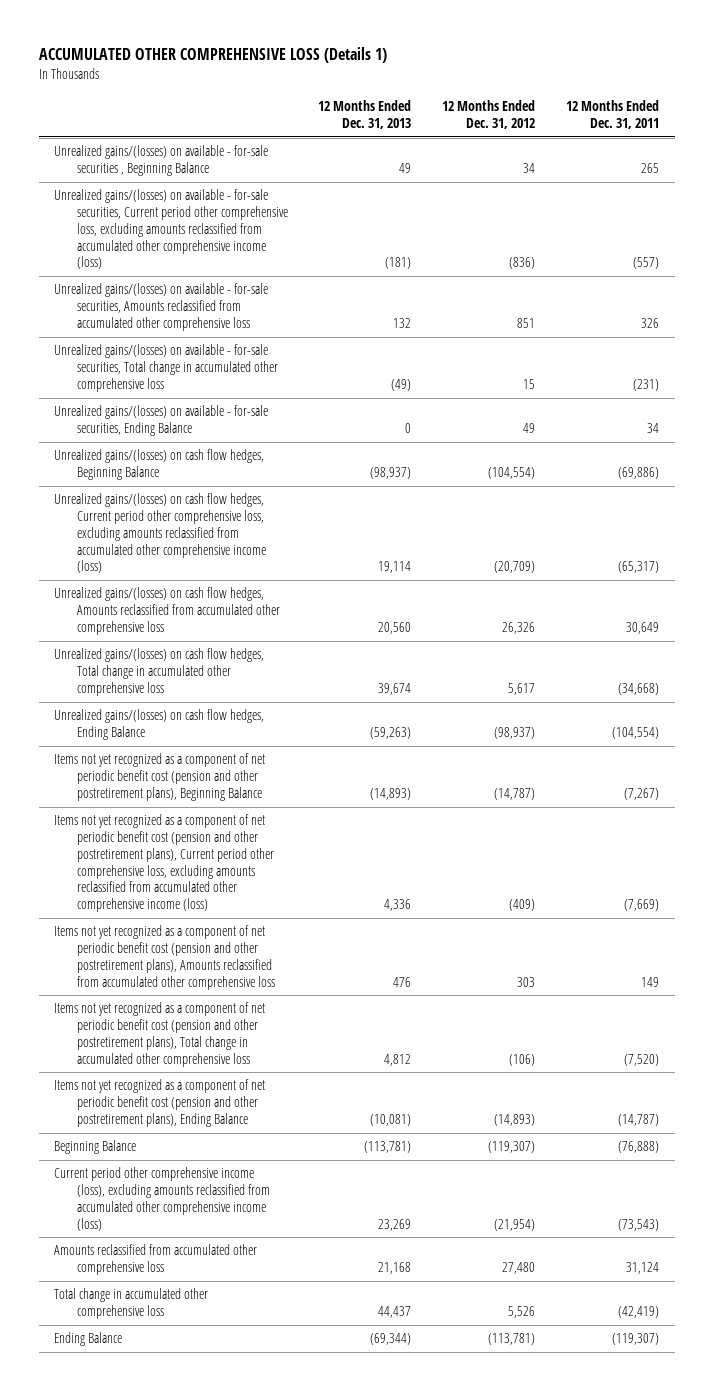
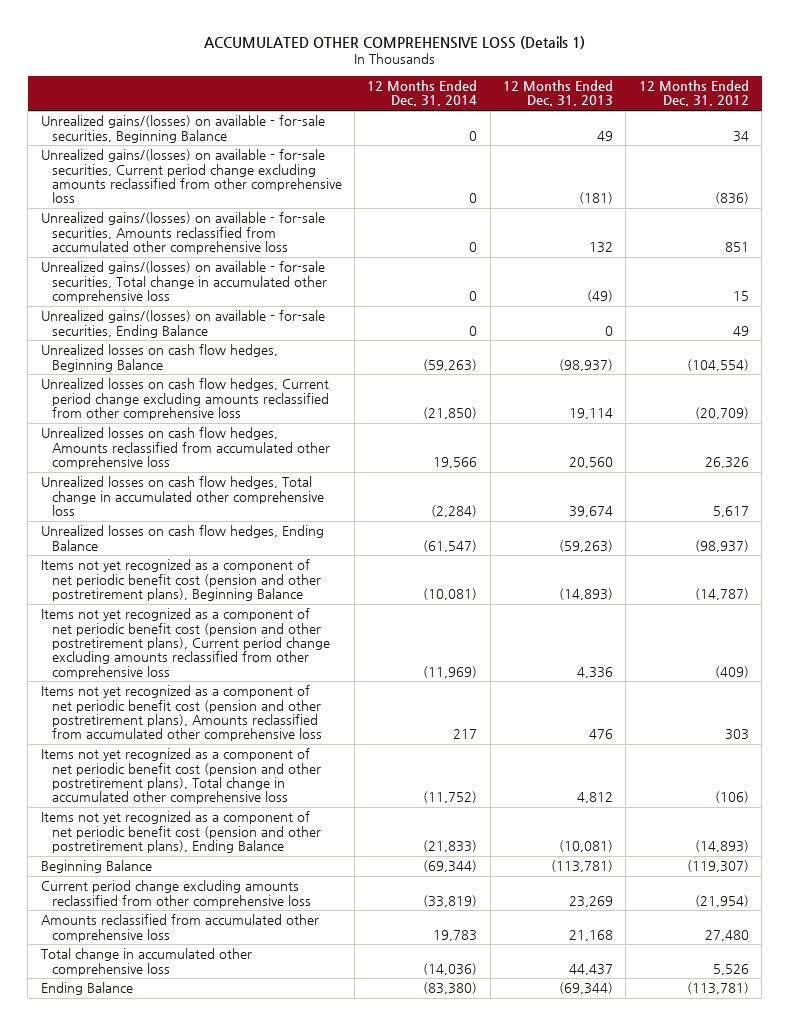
[566,100,660,130] 12 Months Ended Dec. 31, 2011 -> none
none -> [367,80,478,107] 12 Months Ended Dec. 31, 2014
[54,145,269,177] Unrealized gains/(losses) on available - for-sale securities , Beginning Balance -> [40,115,325,143] Unrealized gains/(losses) on available - for-sale securities, Beginning Balance
[54,189,288,270] Unrealized gains/(losses) on available - for-sale securities, Current period other comprehensive loss, excluding amounts reclassified from accumulated other comprehensive income (loss) -> [40,149,342,204] Unrealized gains/(losses) on available - for-sale securities, Current period change excluding amounts reclassified from other comprehensive loss
[54,449,265,481] Unrealized gains/(losses) on cash flow hedges, Beginning Balance -> [40,344,278,372] Unrealized losses on cash flow hedges, Beginning Balance
[54,493,266,574] Unrealized gains/(losses) on cash flow hedges, Current period other comprehensive loss, excluding amounts reclassified from accumulated other comprehensive income (loss) -> [40,378,329,421] Unrealized losses on cash flow hedges, Current period change excluding amounts reclassified from other comprehensive loss
[54,587,280,635] Unrealized gains/(losses) on cash flow hedges, Amounts reclassified from accumulated other comprehensive loss -> [40,427,330,470] Unrealized losses on cash flow hedges, Amounts reclassified from accumulated other comprehensive loss
[54,648,265,696] Unrealized gains/(losses) on cash flow hedges, Total change in accumulated other comprehensive loss -> [40,476,324,517] Unrealized losses on cash flow hedges, Total change in accumulated other comprehensive loss
[54,709,265,741] Unrealized gains/(losses) on cash flow hedges, Ending Balance -> [40,525,324,551] Unrealized losses on cash flow hedges, Ending Balance
[54,814,274,913] Items not yet recognized as a component of net periodic benefit cost (pension and other postretirement plans), Current period other comprehensive loss, excluding amounts reclassified from accumulated other comprehensive income (loss) -> [40,608,330,679] Items not yet recognized as a component of net periodic benefit cost (pension and other postretirement plans), Current period change excluding amounts reclassified from other comprehensive loss
[54,1167,270,1231] Current period other comprehensive income (loss), excluding amounts reclassified from accumulated other comprehensive income (loss) -> [40,880,311,908] Current period change excluding amounts reclassified from other comprehensive loss

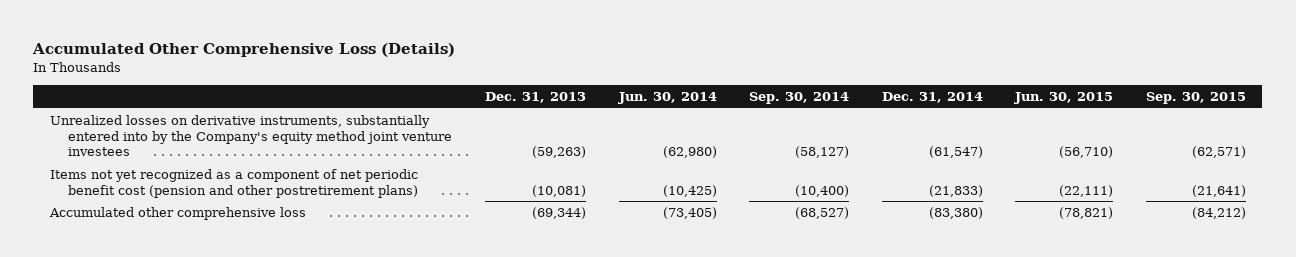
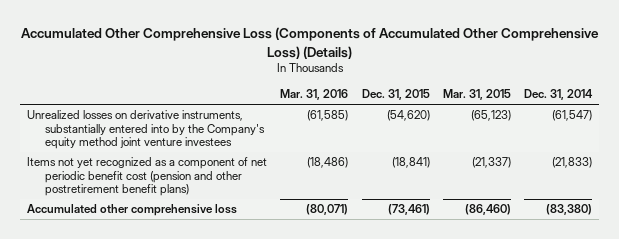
[32,42,456,57] Accumulated Other Comprehensive Loss (Details) -> [20,27,599,59] Accumulated Other Comprehensive Loss (Components of Accumulated Other Comprehensive Loss) (Details)
[485,92,587,104] Dec. 31, 2013 -> none
[617,92,717,105] Jun. 30, 2014 -> none
[749,92,850,105] Sep. 30, 2014 -> none
[1014,92,1114,105] Jun. 30, 2015 -> none
[1145,92,1246,105] Sep. 30, 2015 -> none
none -> [280,89,349,101] Mar. 31, 2016
none -> [361,89,430,101] Dec. 31, 2015
none -> [442,89,511,101] Mar. 31, 2015
[49,169,419,198] Items not yet recognized as a component of net periodic benefit cost (pension and other postretirement plans) -> [27,157,268,197] Items not yet recognized as a component of net periodic benefit cost (pension and other postretirement benefit plans)

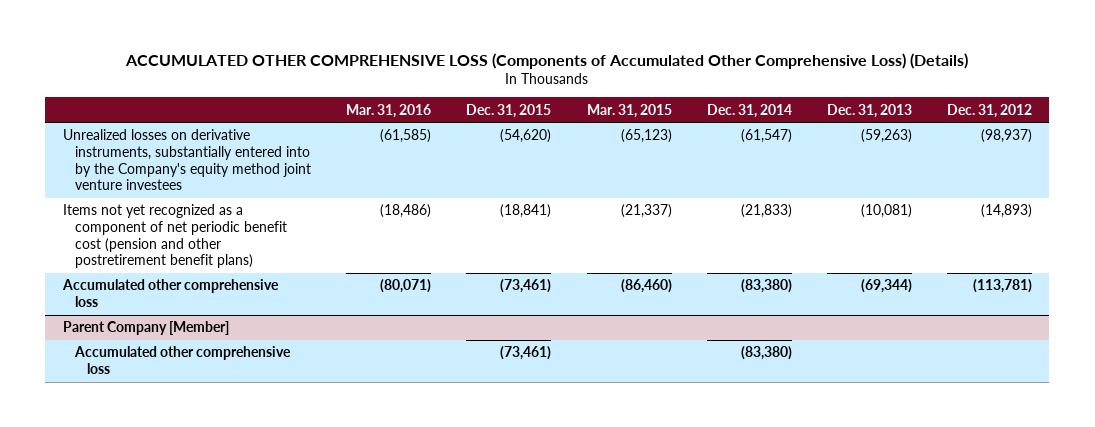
[20,27,599,59] Accumulated Other Comprehensive Loss (Components of Accumulated Other Comprehensive Loss) (Details) -> [125,53,969,70] ACCUMULATED OTHER COMPREHENSIVE LOSS (Components of Accumulated Other Comprehensive Loss) (Details)
none -> [826,103,912,118] Dec. 31, 2013
none -> [946,103,1032,118] Dec. 31, 2012
none -> [62,321,229,336] Parent Company [Member]
none -> [74,346,292,375] Accumulated other comprehensive loss

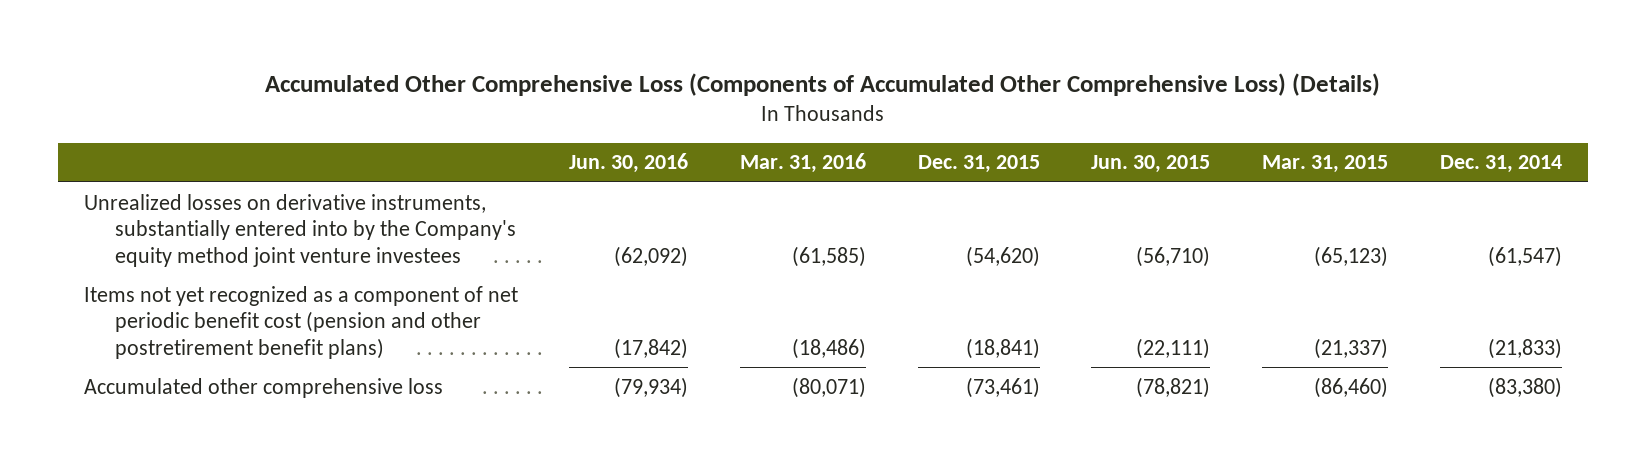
[125,53,969,70] ACCUMULATED OTHER COMPREHENSIVE LOSS (Components of Accumulated Other Comprehensive Loss) (Details) -> [264,72,1380,96] Accumulated Other Comprehensive Loss (Components of Accumulated Other Comprehensive Loss) (Details)
[826,103,912,118] Dec. 31, 2013 -> none
[946,103,1032,118] Dec. 31, 2012 -> none
none -> [569,153,689,174] Jun. 30, 2016
none -> [1091,155,1211,174] Jun. 30, 2015
[62,321,229,336] Parent Company [Member] -> none
[74,346,292,375] Accumulated other comprehensive loss -> none

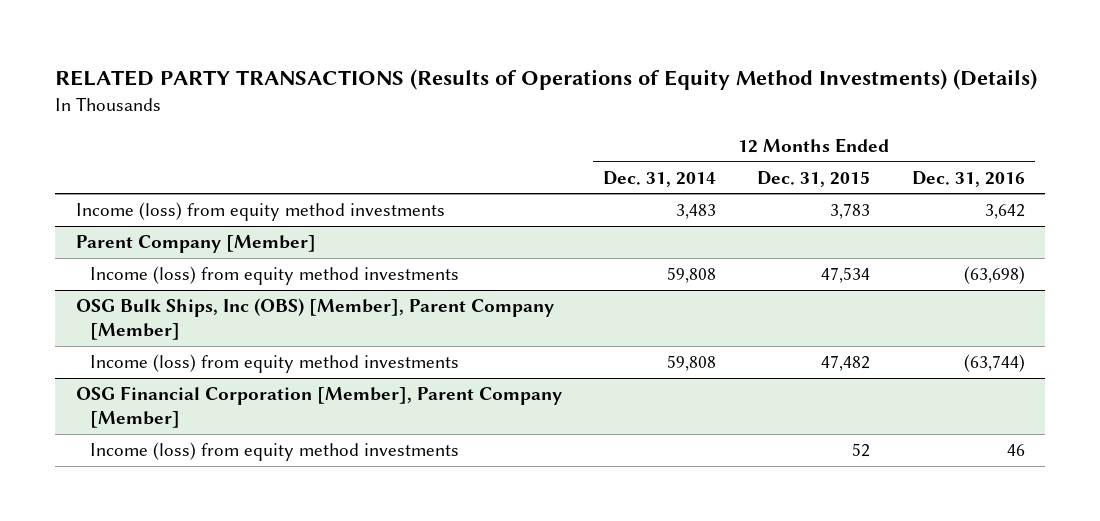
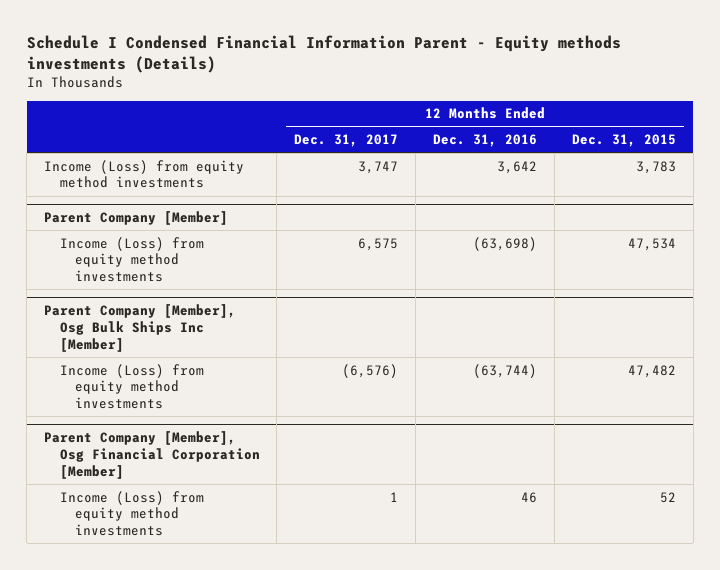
[54,68,1037,90] RELATED PARTY TRANSACTIONS (Results of Operations of Equity Method Investments) (Details) -> [26,34,621,73] Schedule I Condensed Financial Information Parent - Equity methods investments (Details)
[602,170,716,187] Dec. 31, 2014 -> none
none -> [294,133,399,147] Dec. 31, 2017
[75,202,445,222] Income (loss) from equity method investments -> [44,159,245,189] Income (Loss) from equity method investments
[90,266,460,286] Income (loss) from equity method investments -> [59,236,204,283] Income (Loss) from equity method investments
[75,298,554,341] OSG Bulk Ships, Inc (OBS) [Member], Parent Company [Member] -> [44,304,237,352] Parent Company [Member], Osg Bulk Ships Inc [Member]
[90,354,460,374] Income (loss) from equity method investments -> [59,363,204,410] Income (Loss) from equity method investments
[75,386,562,429] OSG Financial Corporation [Member], Parent Company [Member] -> [44,431,260,479] Parent Company [Member], Osg Financial Corporation [Member]
[90,442,460,462] Income (loss) from equity method investments -> [59,490,204,537] Income (Loss) from equity method investments

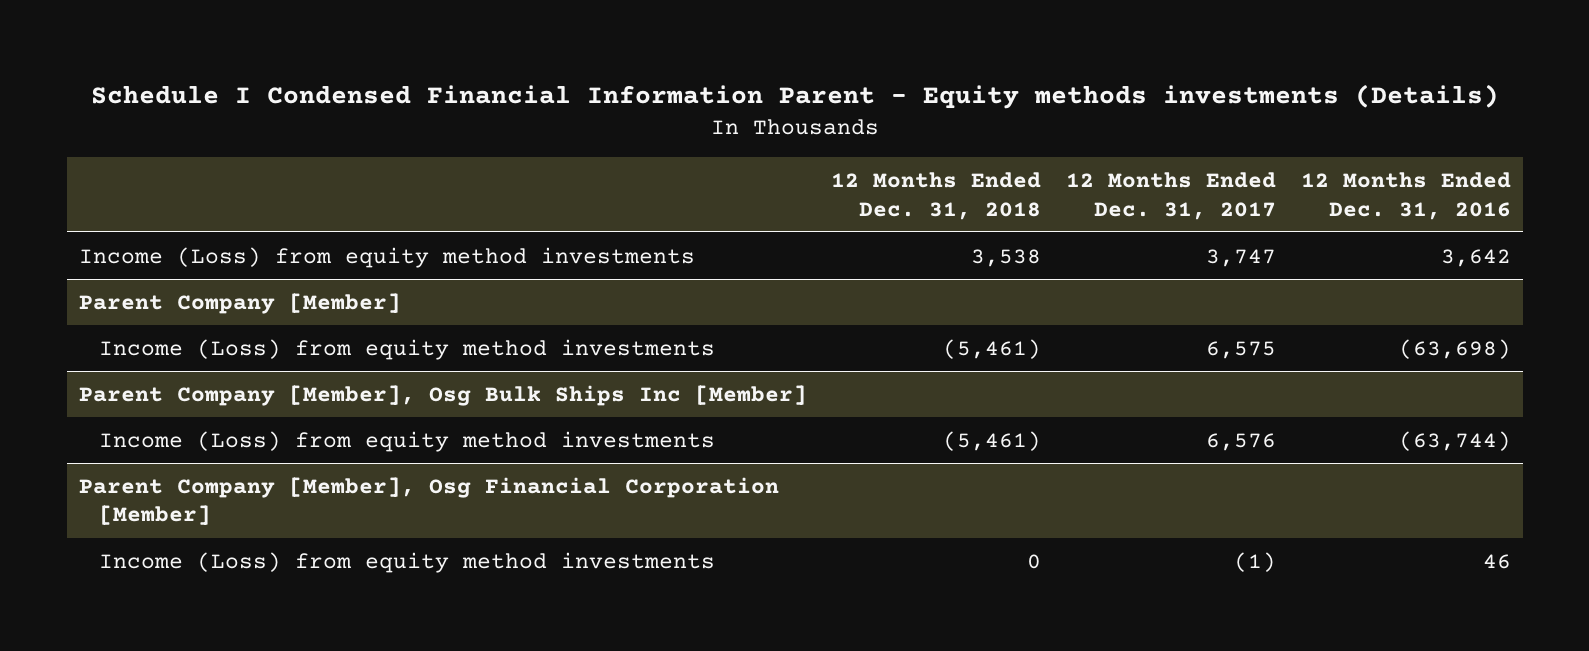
[571,133,676,147] Dec. 31, 2015 -> none
none -> [831,171,1042,220] 12 Months Ended Dec. 31, 2018
[342,363,399,378] (6,576) -> [1205,432,1276,451] 6,576
[390,491,399,502] 1 -> [1233,551,1276,572] (1)

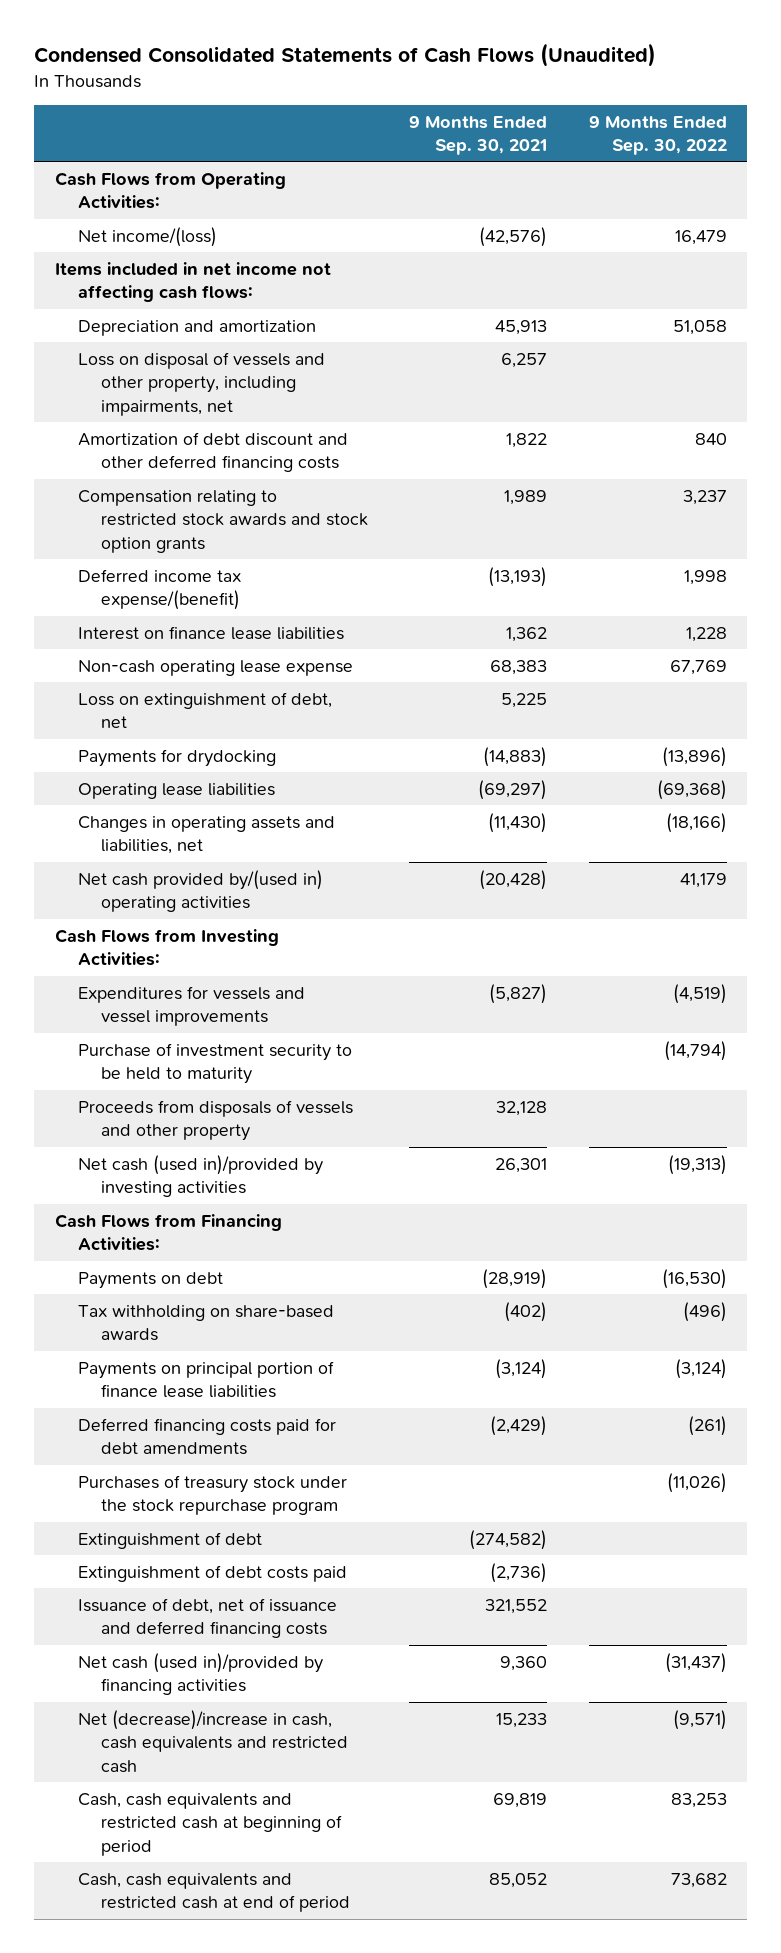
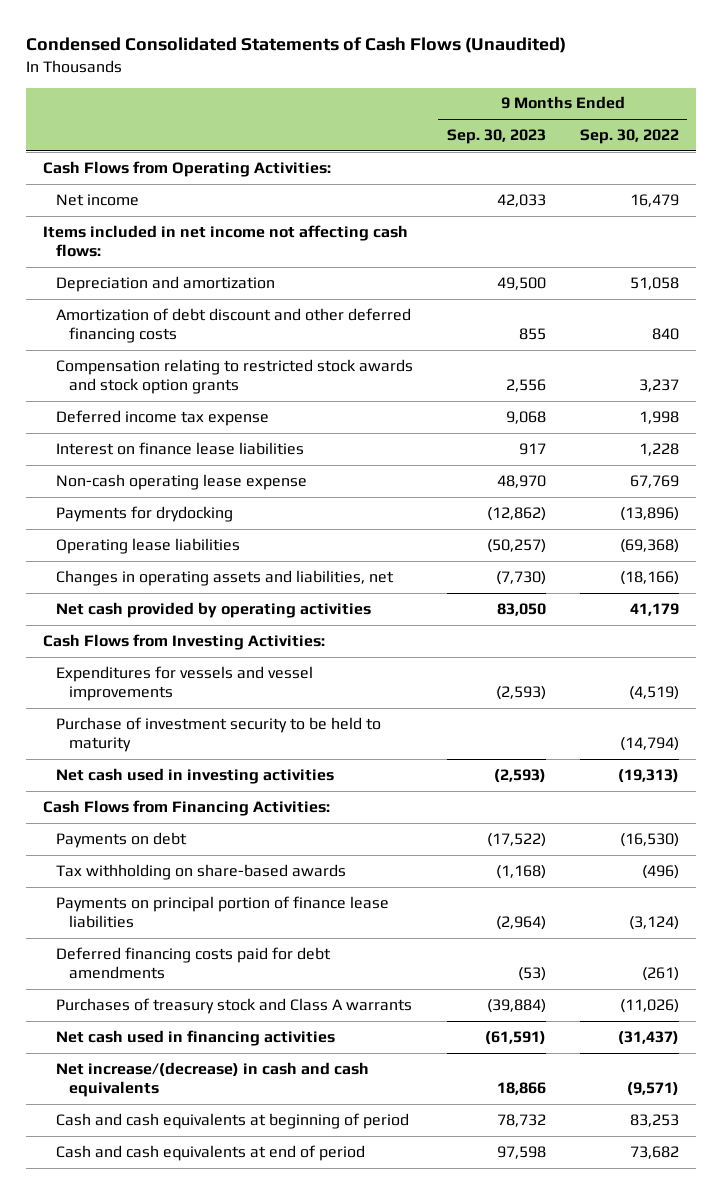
[409,115,548,155] 9 Months Ended Sep. 30, 2021 -> none
none -> [446,128,546,144] Sep. 30, 2023
[77,226,217,247] Net income/(loss) -> [55,193,139,206] Net income
[77,351,325,416] Loss on disposal of vessels and other property, including impairments, net -> none
[77,568,241,611] Deferred income tax expense/(benefit) -> [55,409,269,426] Deferred income tax expense
[77,691,332,729] Loss on extinguishment of debt, net -> none
[77,869,323,913] Net cash provided by/(used in) operating activities -> [55,601,371,618] Net cash provided by operating activities
[77,1099,353,1142] Proceeds from disposals of vessels and other property -> none
[77,1154,323,1198] Net cash (used in)/provided by investing activities -> [55,767,334,784] Net cash used in investing activities
[77,1531,262,1549] Extinguishment of debt -> none
[77,1564,347,1582] Extinguishment of debt costs paid -> none
[77,1597,337,1639] Issuance of debt, net of issuance and deferred financing costs -> none
[77,1474,347,1516] Purchases of treasury stock under the stock repurchase program -> [55,997,412,1014] Purchases of treasury stock and Class A warrants
[77,1652,323,1696] Net cash (used in)/provided by financing activities -> [55,1029,335,1046] Net cash used in financing activities
[77,1709,349,1773] Net (decrease)/increase in cash, cash equivalents and restricted cash -> [55,1061,369,1098] Net increase/(decrease) in cash and cash equivalents
[77,1792,343,1856] Cash, cash equivalents and restricted cash at beginning of period -> [55,1112,409,1129] Cash and cash equivalents at beginning of period
[77,1872,351,1913] Cash, cash equivalents and restricted cash at end of period -> [55,1144,365,1161] Cash and cash equivalents at end of period

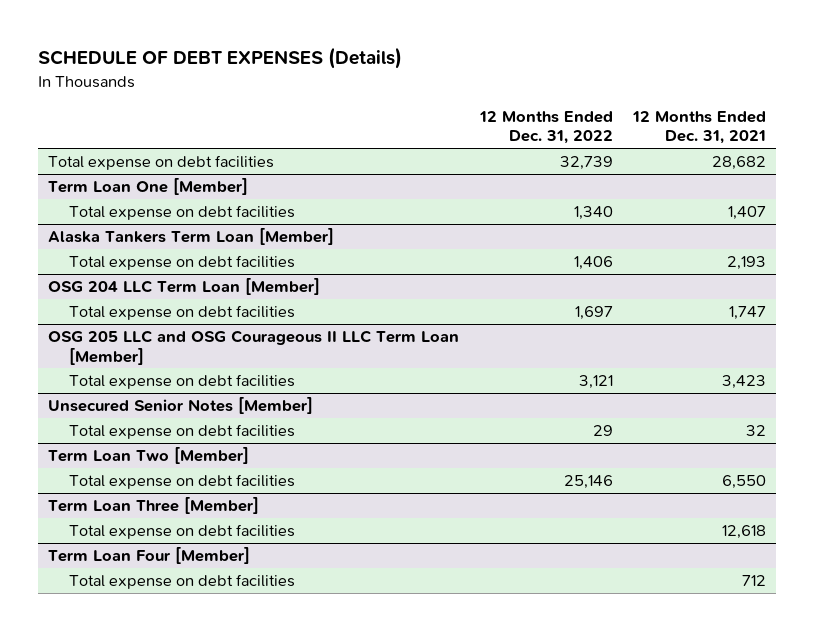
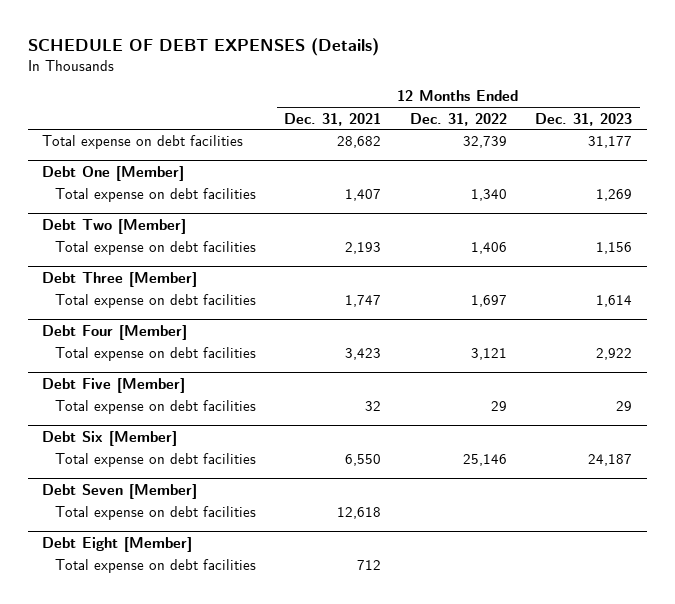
none -> [535,112,633,126] Dec. 31, 2023
[48,178,249,196] Term Loan One [Member] -> [42,165,185,181] Debt One [Member]
[48,228,335,246] Alaska Tankers Term Loan [Member] -> [42,218,187,234] Debt Two [Member]
[48,278,321,296] OSG 204 LLC Term Loan [Member] -> [42,271,198,287] Debt Three [Member]
[48,330,460,365] OSG 205 LLC and OSG Courageous II LLC Term Loan [Member] -> [42,324,188,340] Debt Four [Member]
[48,397,314,415] Unsecured Senior Notes [Member] -> [42,377,186,393] Debt Five [Member]
[48,447,250,465] Term Loan Two [Member] -> [42,430,178,446] Debt Six [Member]
[48,497,260,515] Term Loan Three [Member] -> [42,483,198,499] Debt Seven [Member]
[48,547,251,565] Term Loan Four [Member] -> [42,536,193,552] Debt Eight [Member]

